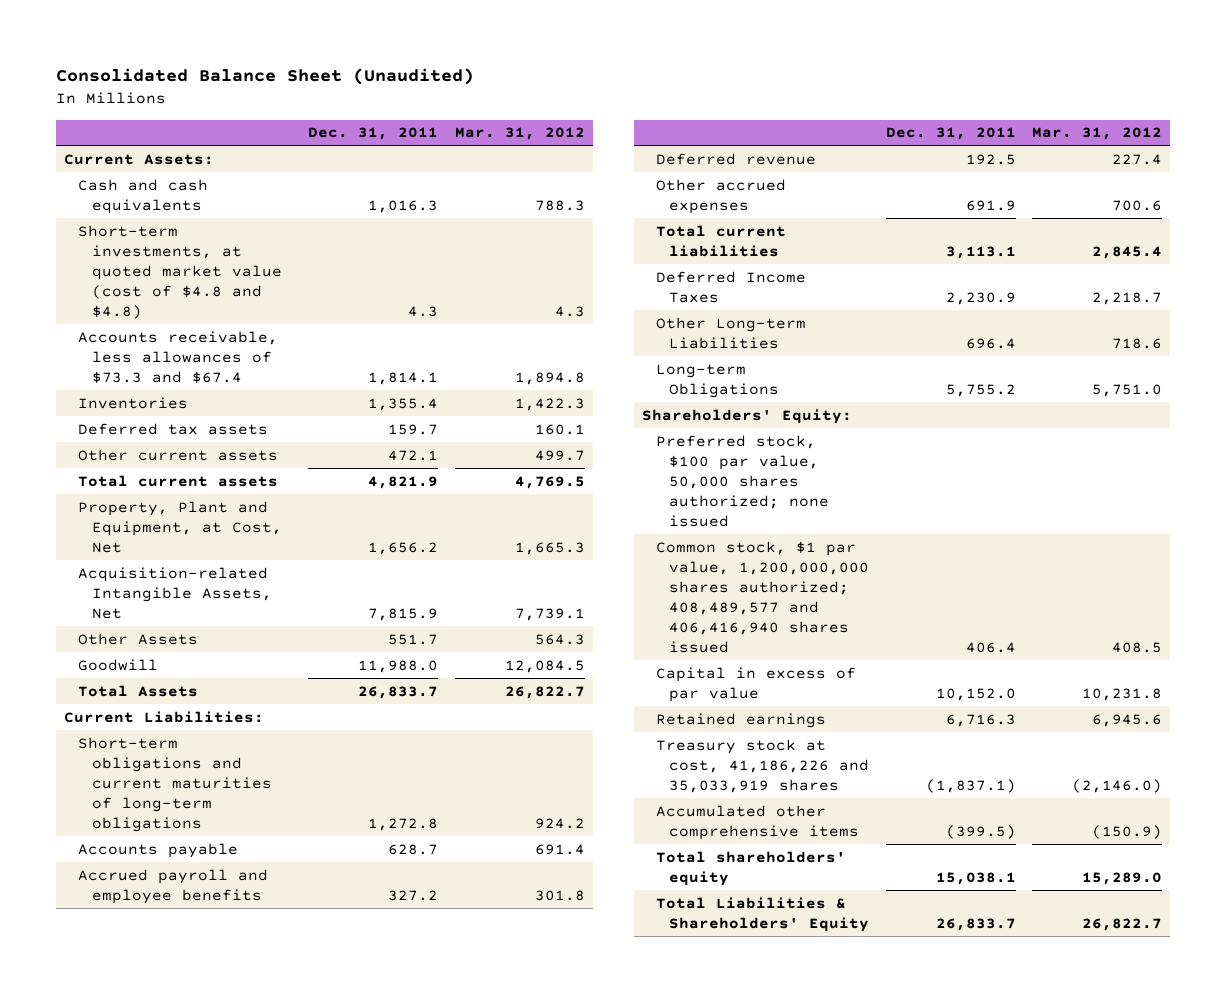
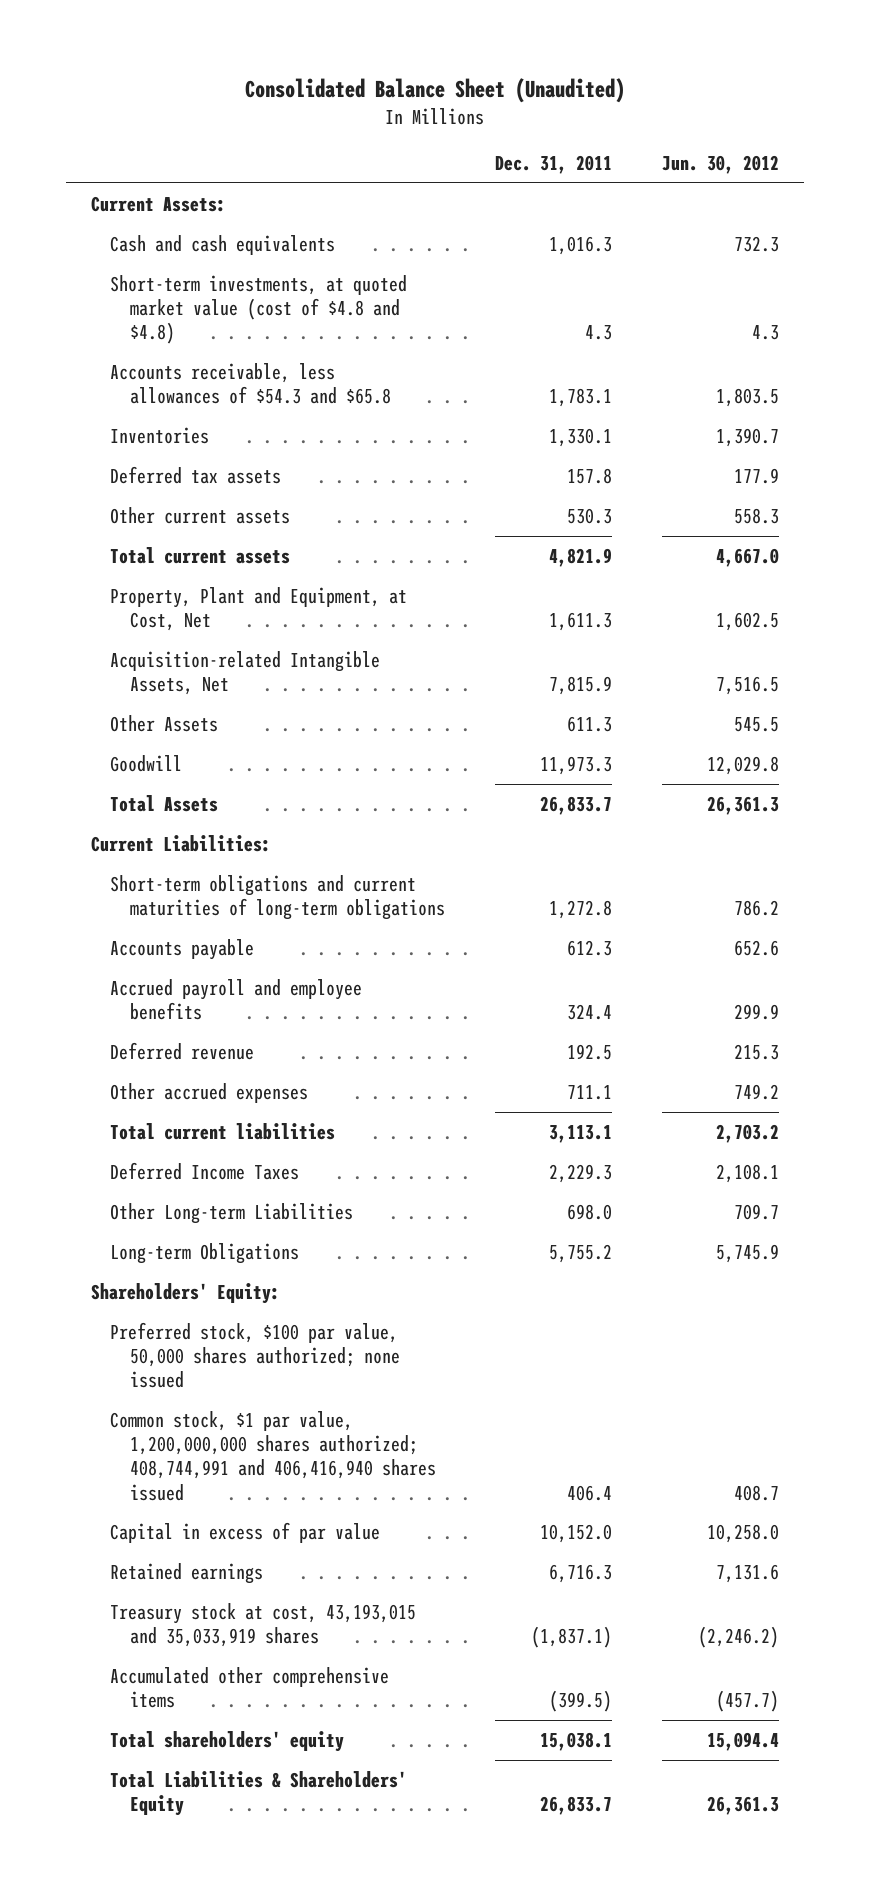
[454,127,585,141] Mar. 31, 2012 -> none
none -> [661,155,779,175] Jun. 30, 2012
[78,330,279,383] Accounts receivable, less allowances of $73.3 and $67.4 -> [110,362,391,404] Accounts receivable, less allowances of $54.3 and $65.8
[368,371,439,385] 1,814.1 -> [548,387,612,407] 1,783.1
[368,397,439,411] 1,355.4 -> [548,427,612,447] 1,330.1
[388,423,439,435] 159.7 -> [566,467,612,484] 157.8
[388,449,439,461] 472.1 -> [566,507,612,524] 530.3
[368,541,439,555] 1,656.2 -> [548,611,612,631] 1,611.3
[388,633,439,645] 551.7 -> [566,715,612,732] 611.3
[358,659,439,673] 11,988.0 -> [539,755,612,775] 11,973.3
[388,843,439,855] 628.7 -> [566,939,612,956] 612.3
[388,889,439,901] 327.2 -> [566,1003,612,1020] 324.4
[965,199,1016,211] 691.9 -> [566,1084,612,1100] 711.1
[945,291,1016,305] 2,230.9 -> [548,1163,612,1183] 2,229.3
[965,337,1016,349] 696.4 -> [566,1203,612,1220] 698.0
[655,540,870,654] Common stock, $1 par value, 1,200,000,000 shares authorized; 408,489,577 and 406,416,940 shares issued -> [110,1410,436,1501] Common stock, $1 par value, 1,200,000,000 shares authorized; 408,744,991 and 406,416,940 shares issued
[655,738,870,793] Treasury stock at cost, 41,186,226 and 35,033,919 shares -> [110,1602,417,1647] Treasury stock at cost, 43,193,015 and 35,033,919 shares

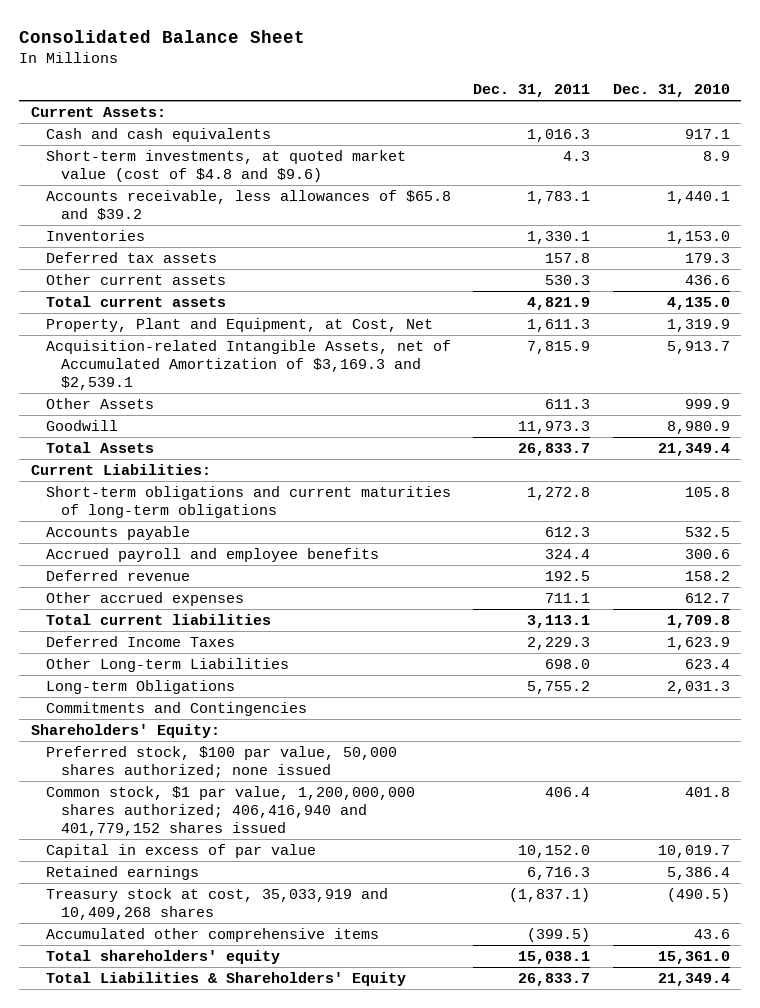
[244,77,625,103] Consolidated Balance Sheet (Unaudited) -> [19,29,306,43] Consolidated Balance Sheet
[661,155,779,175] Jun. 30, 2012 -> none
none -> [612,84,730,98] Dec. 31, 2010
[110,274,408,345] Short-term investments, at quoted market value (cost of $4.8 and $4.8) -> [45,149,406,182] Short-term investments, at quoted market value (cost of $4.8 and $9.6)
[110,362,391,404] Accounts receivable, less allowances of $54.3 and $65.8 -> [45,189,451,220] Accounts receivable, less allowances of $65.8 and $39.2
[110,650,381,695] Acquisition-related Intangible Assets, Net -> [45,339,451,390] Acquisition-related Intangible Assets, net of Accumulated Amortization of $3,169.3 and $2,539.1
none -> [45,701,307,716] Commitments and Contingencies
[110,1410,436,1501] Common stock, $1 par value, 1,200,000,000 shares authorized; 408,744,991 and 406,416,940 shares issued -> [45,785,415,836] Common stock, $1 par value, 1,200,000,000 shares authorized; 406,416,940 and 401,779,152 shares issued
[110,1602,417,1647] Treasury stock at cost, 43,193,015 and 35,033,919 shares -> [45,887,388,920] Treasury stock at cost, 35,033,919 and 10,409,268 shares

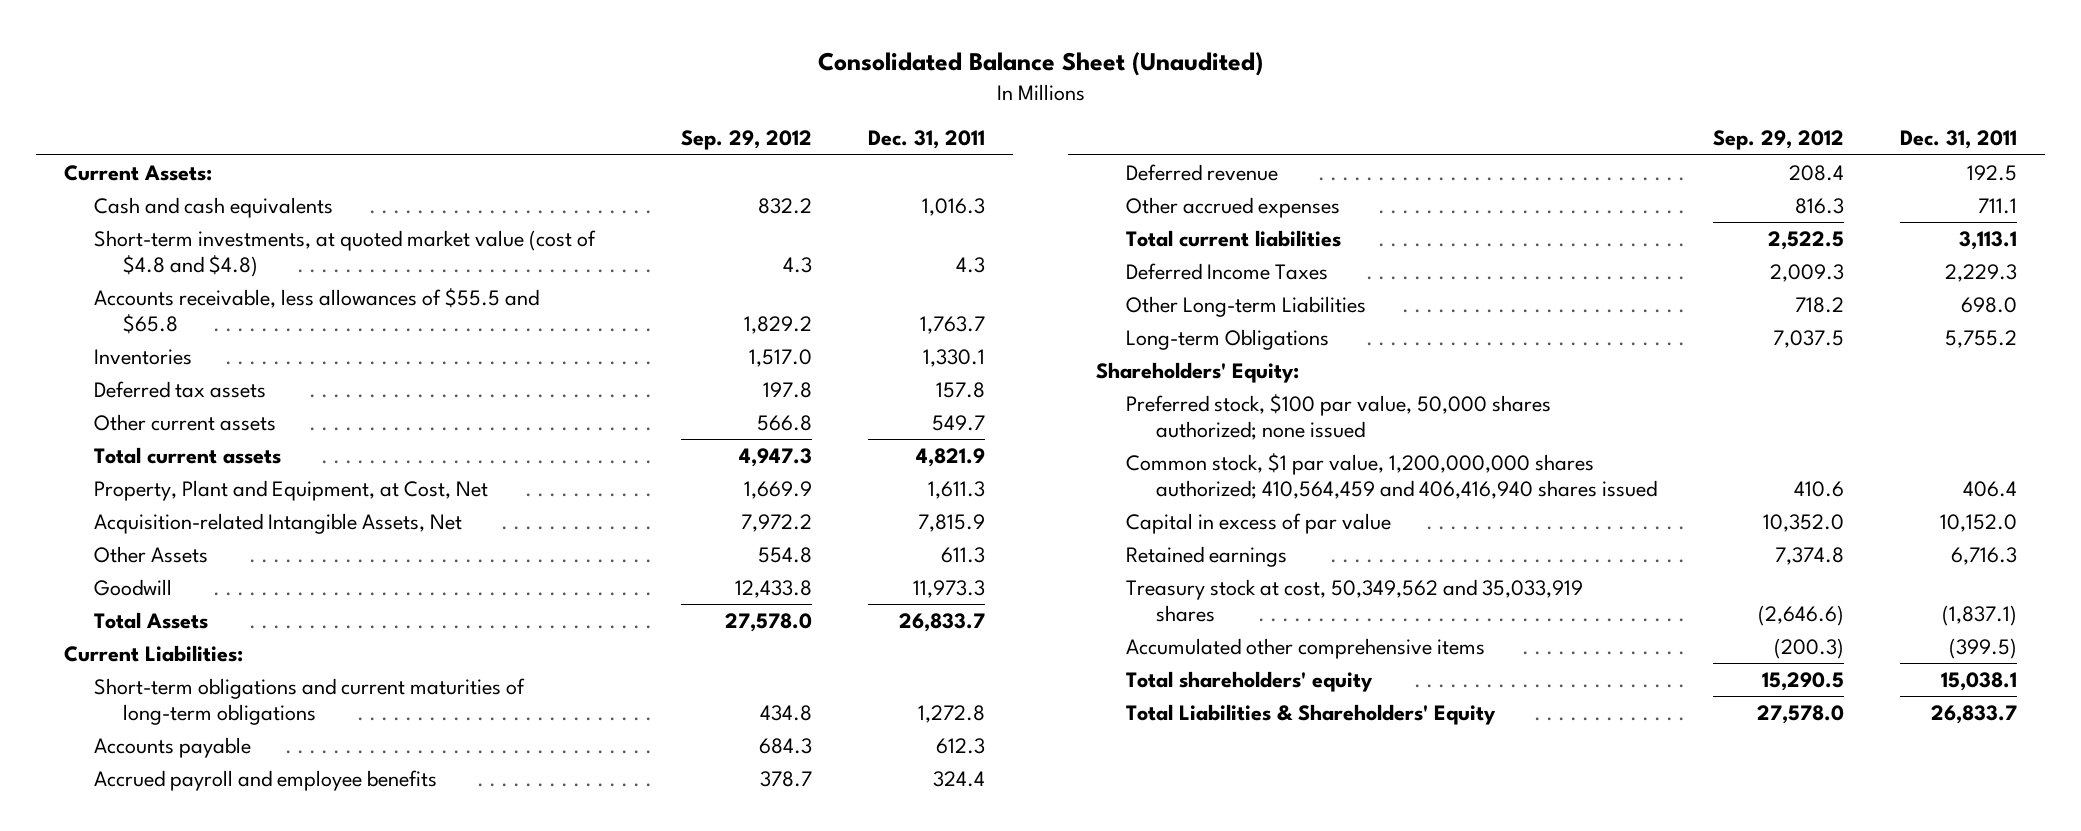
[19,29,306,43] Consolidated Balance Sheet -> [817,51,1263,76] Consolidated Balance Sheet (Unaudited)
[612,84,730,98] Dec. 31, 2010 -> none
none -> [680,130,812,151] Sep. 29, 2012
[45,149,406,182] Short-term investments, at quoted market value (cost of $4.8 and $9.6) -> [93,229,596,278] Short-term investments, at quoted market value (cost of $4.8 and $4.8)
[45,189,451,220] Accounts receivable, less allowances of $65.8 and $39.2 -> [93,287,539,335] Accounts receivable, less allowances of $55.5 and $65.8
[527,190,591,204] 1,783.1 -> [919,316,985,335] 1,763.7
[545,274,591,285] 530.3 -> [931,414,985,431] 549.7
[45,339,451,390] Acquisition-related Intangible Assets, net of Accumulated Amortization of $3,169.3 and $2,539.1 -> [93,512,462,534] Acquisition-related Intangible Assets, Net
[45,701,307,716] Commitments and Contingencies -> none
[45,785,415,836] Common stock, $1 par value, 1,200,000,000 shares authorized; 406,416,940 and 401,779,152 shares issued -> [1125,452,1657,500] Common stock, $1 par value, 1,200,000,000 shares authorized; 410,564,459 and 406,416,940 shares issued
[45,887,388,920] Treasury stock at cost, 35,033,919 and 10,409,268 shares -> [1125,578,1583,623] Treasury stock at cost, 50,349,562 and 35,033,919 shares

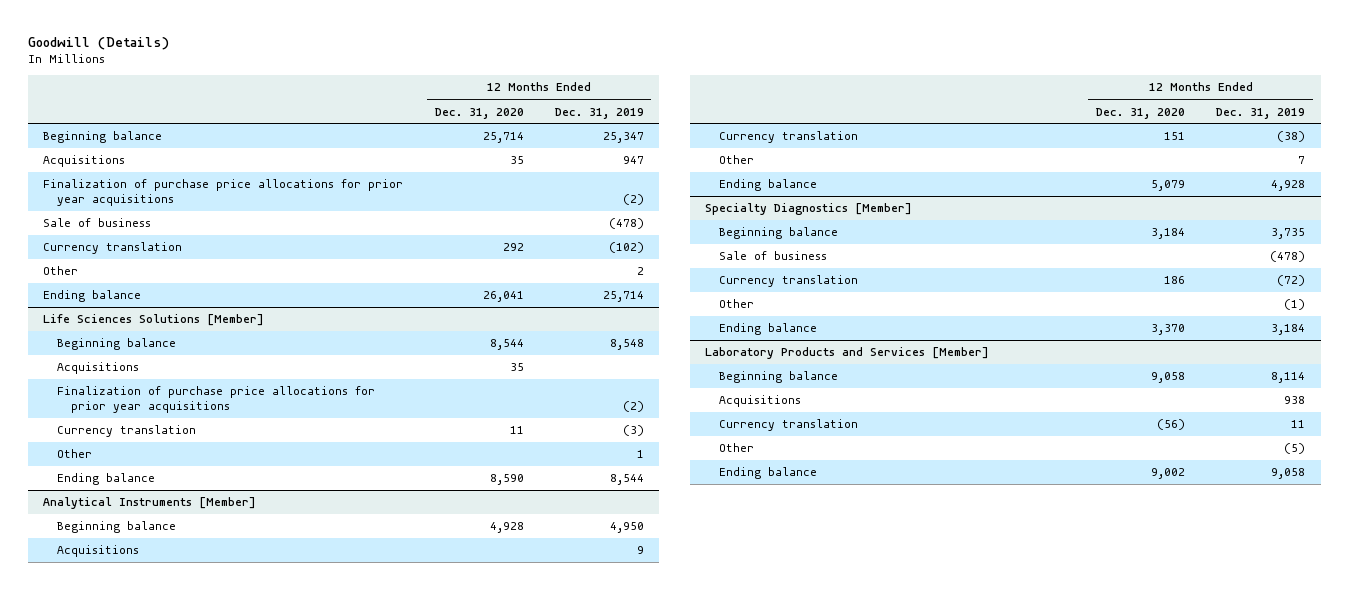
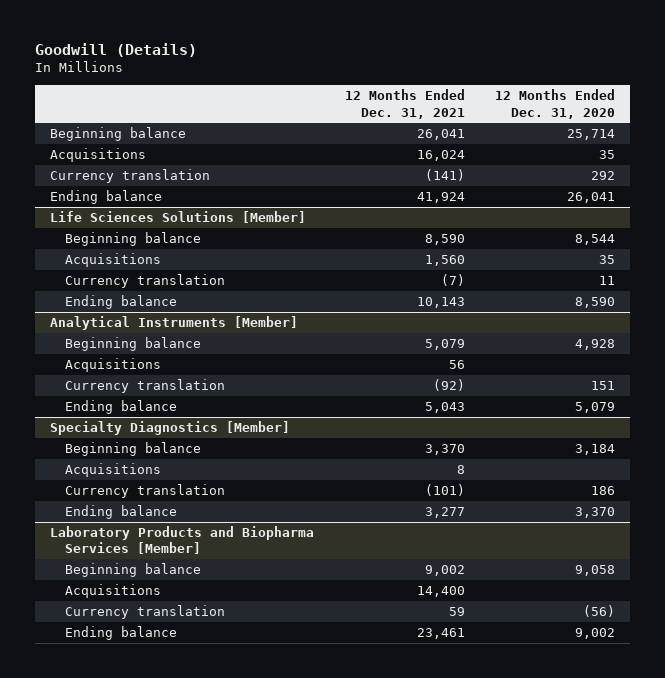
[554,107,644,119] Dec. 31, 2019 -> none
none -> [344,89,465,119] 12 Months Ended Dec. 31, 2021
[43,179,404,207] Finalization of purchase price allocations for prior year acquisitions -> none
[43,218,152,228] Sale of business -> none
[43,266,79,276] Other -> none
[57,386,376,414] Finalization of purchase price allocations for prior year acquisitions -> none
[57,449,93,459] Other -> none
[718,155,754,165] Other -> none
[718,251,827,261] Sale of business -> none
none -> [64,463,161,478] Acquisitions
[718,299,754,309] Other -> none
[705,347,990,360] Laboratory Products and Services [Member] -> [50,526,315,555] Laboratory Products and Biopharma Services [Member]
[718,443,754,453] Other -> none

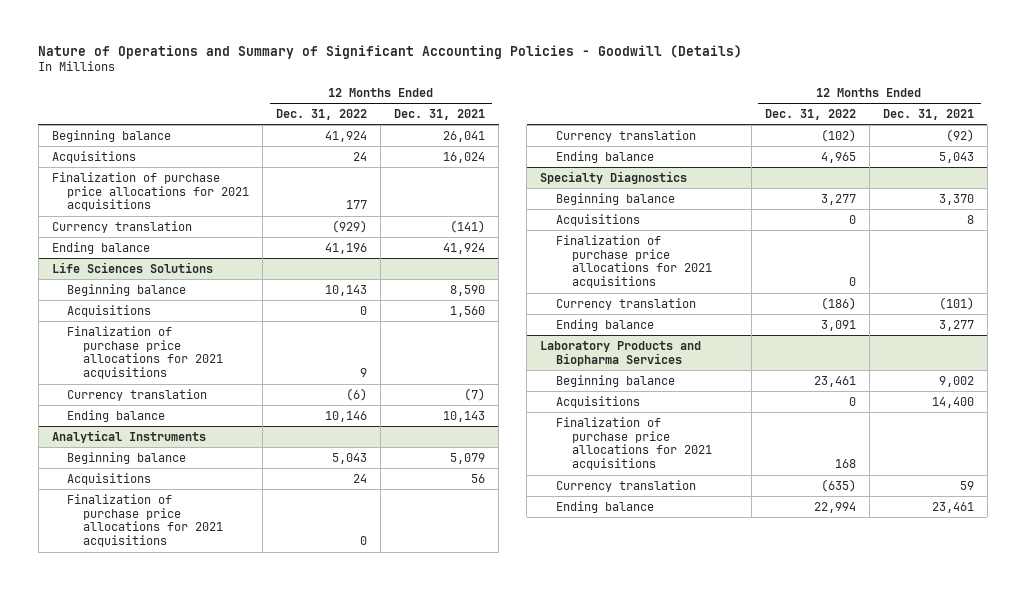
[34,42,197,57] Goodwill (Details) -> [38,44,743,59] Nature of Operations and Summary of Significant Accounting Policies - Goodwill (Details)
[495,89,616,119] 12 Months Ended Dec. 31, 2020 -> none
none -> [276,108,368,120] Dec. 31, 2022
none -> [51,171,250,212] Finalization of purchase price allocations for 2021 acquisitions
[50,211,307,224] Life Sciences Solutions [Member] -> [51,261,213,273] Life Sciences Solutions
none -> [67,325,224,380] Finalization of purchase price allocations for 2021 acquisitions
[50,316,299,331] Analytical Instruments [Member] -> [51,429,206,443] Analytical Instruments
none -> [67,493,224,548] Finalization of purchase price allocations for 2021 acquisitions
[50,421,291,436] Specialty Diagnostics [Member] -> [540,170,688,184] Specialty Diagnostics
none -> [556,234,713,289] Finalization of purchase price allocations for 2021 acquisitions
[50,526,315,555] Laboratory Products and Biopharma Services [Member] -> [540,340,702,366] Laboratory Products and Biopharma Services
none -> [556,416,713,471] Finalization of purchase price allocations for 2021 acquisitions

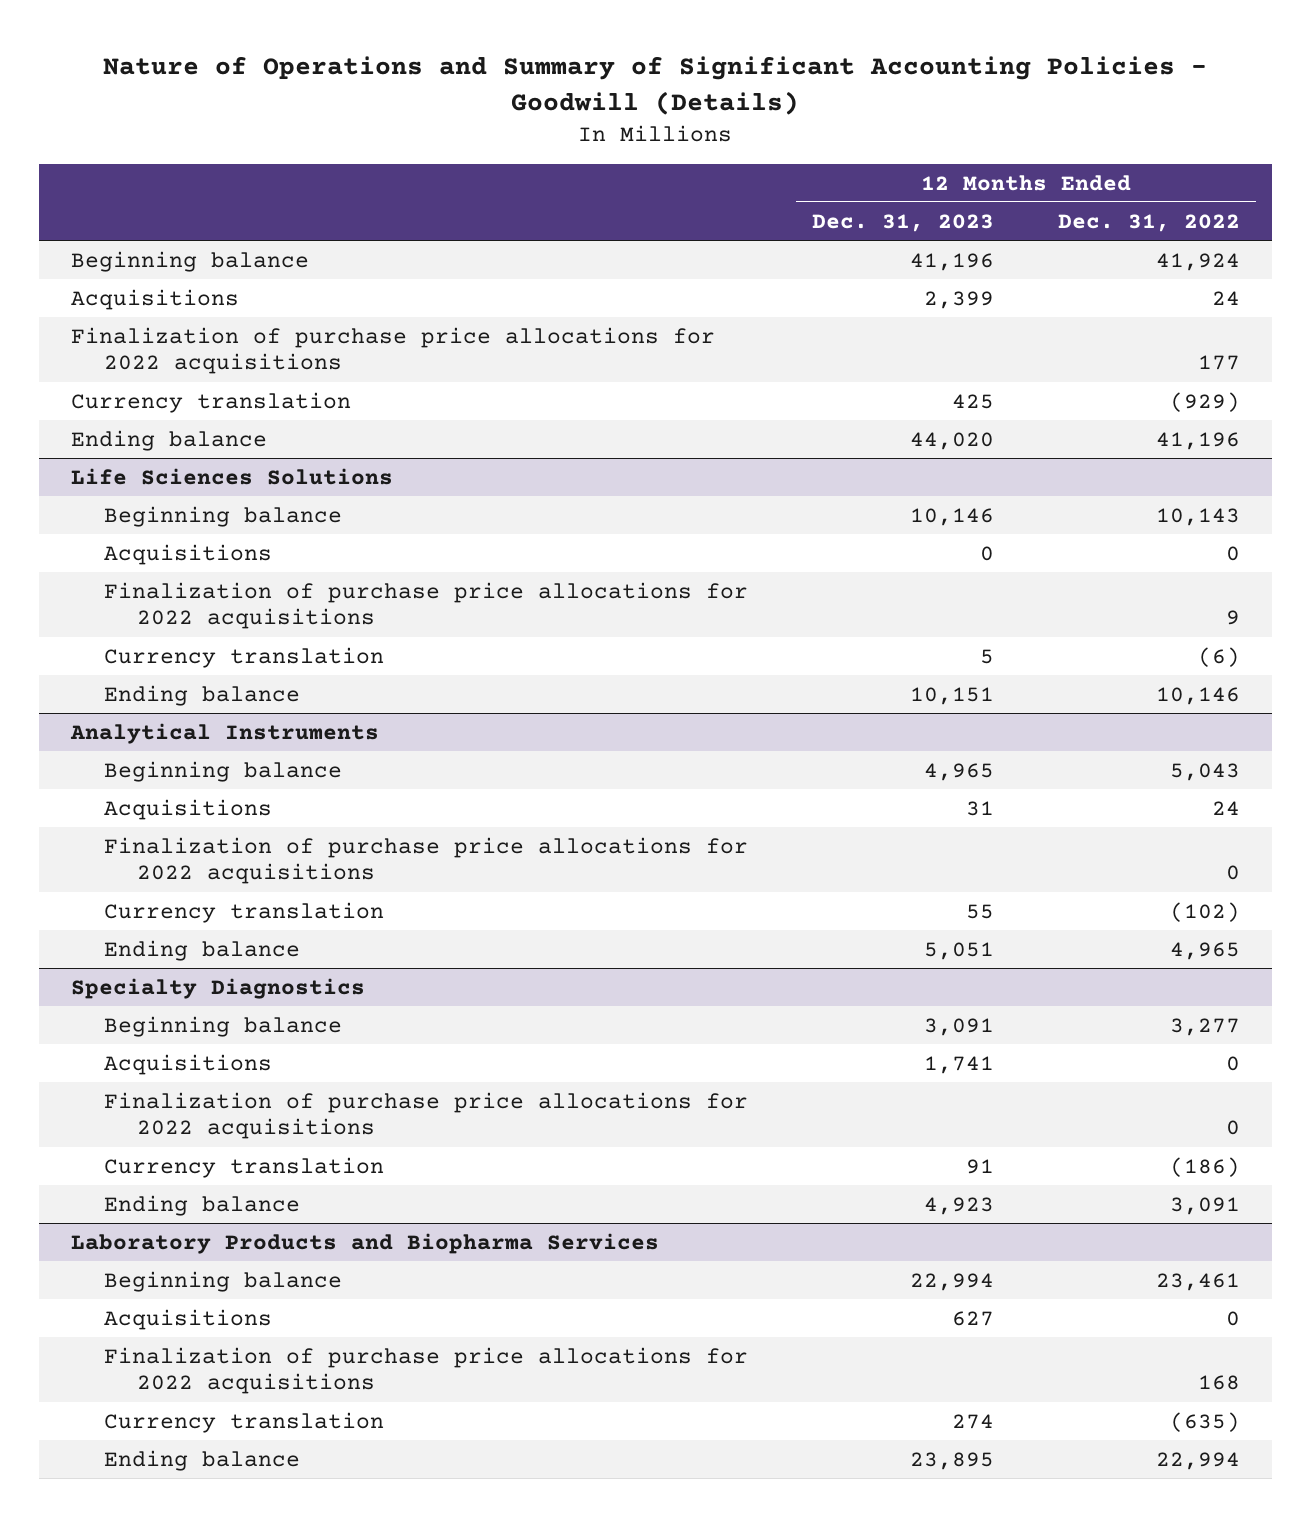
[394,108,486,120] Dec. 31, 2021 -> none
none -> [811,213,994,232] Dec. 31, 2023
[51,171,250,212] Finalization of purchase price allocations for 2021 acquisitions -> [70,326,715,375] Finalization of purchase price allocations for 2022 acquisitions
[67,325,224,380] Finalization of purchase price allocations for 2021 acquisitions -> [103,581,748,630] Finalization of purchase price allocations for 2022 acquisitions
[67,493,224,548] Finalization of purchase price allocations for 2021 acquisitions -> [103,836,748,885] Finalization of purchase price allocations for 2022 acquisitions
[556,234,713,289] Finalization of purchase price allocations for 2021 acquisitions -> [103,1091,748,1140] Finalization of purchase price allocations for 2022 acquisitions
[556,416,713,471] Finalization of purchase price allocations for 2021 acquisitions -> [103,1346,748,1395] Finalization of purchase price allocations for 2022 acquisitions

